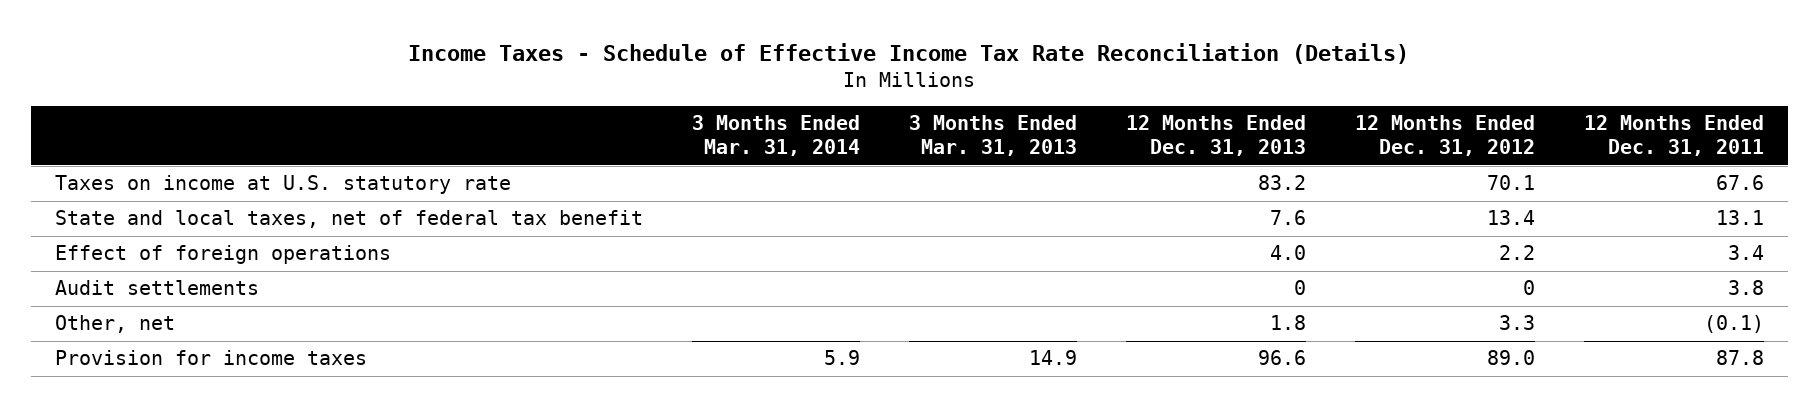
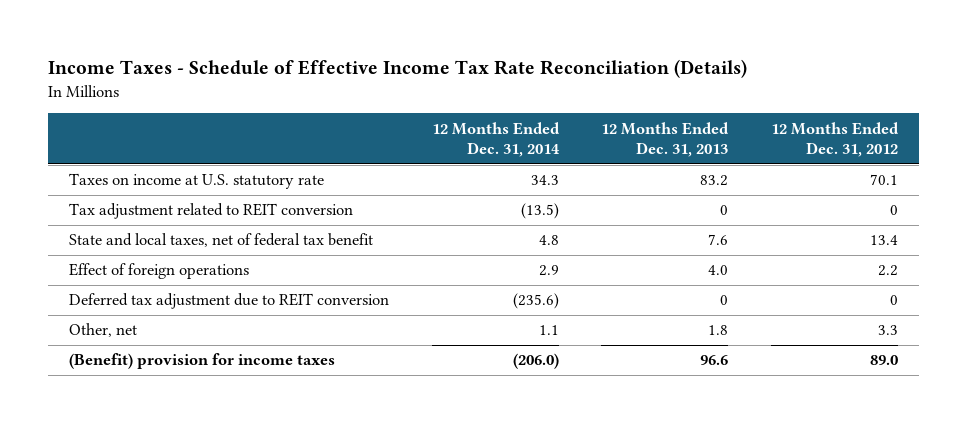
[692,115,861,157] 3 Months Ended Mar. 31, 2014 -> none
[908,115,1077,157] 3 Months Ended Mar. 31, 2013 -> none
[1583,115,1764,157] 12 Months Ended Dec. 31, 2011 -> none
none -> [431,121,560,158] 12 Months Ended Dec. 31, 2014
none -> [69,203,354,220] Tax adjustment related to REIT conversion
[55,280,260,296] Audit settlements -> none
none -> [69,293,390,310] Deferred tax adjustment due to REIT conversion
[55,350,368,366] Provision for income taxes -> [69,353,336,370] (Benefit) provision for income taxes

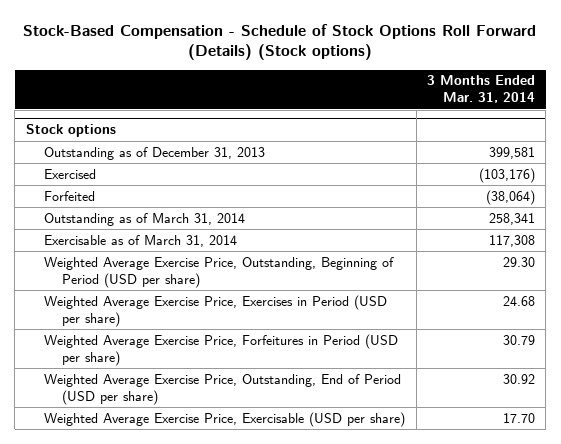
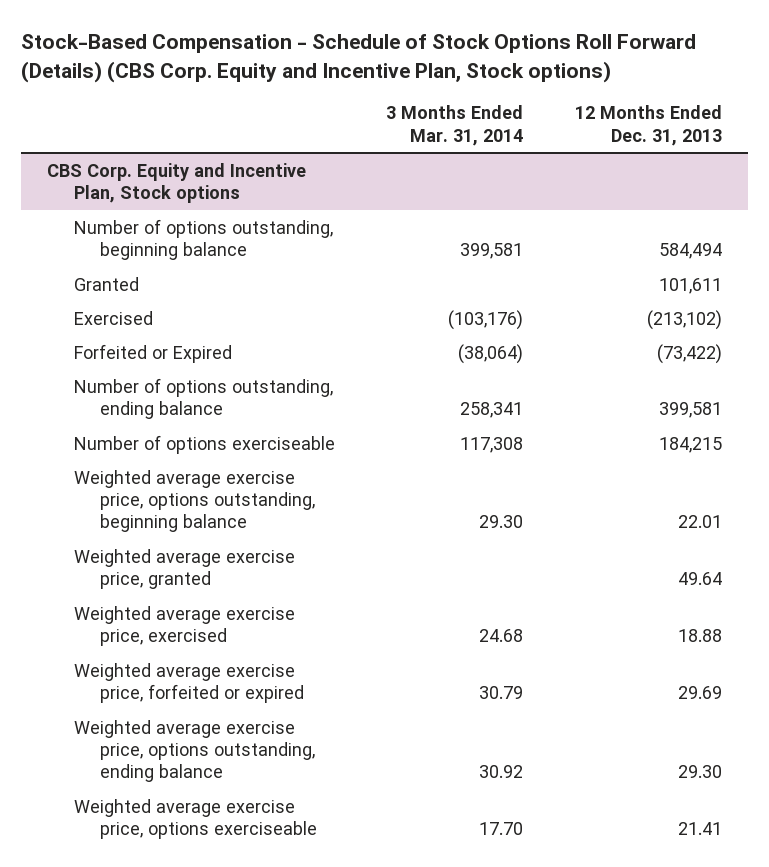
[23,23,537,61] Stock-Based Compensation - Schedule of Stock Options Roll Forward (Details) (Stock options) -> [20,34,696,83] Stock-Based Compensation - Schedule of Stock Options Roll Forward (Details) (CBS Corp. Equity and Incentive Plan, Stock options)
none -> [575,105,723,146] 12 Months Ended Dec. 31, 2013
[25,124,116,138] Stock options -> none
none -> [46,162,306,203] CBS Corp. Equity and Incentive Plan, Stock options
[44,146,266,160] Outstanding as of December 31, 2013 -> [73,218,333,260] Number of options outstanding, beginning balance
none -> [73,276,139,291] Granted
[44,190,96,201] Forfeited -> [73,343,232,363] Forfeited or Expired
[44,212,246,226] Outstanding as of March 31, 2014 -> [73,377,333,419] Number of options outstanding, ending balance
[44,234,238,247] Exercisable as of March 31, 2014 -> [73,434,335,454] Number of options exerciseable
[44,256,395,288] Weighted Average Exercise Price, Outstanding, Beginning of Period (USD per share) -> [73,469,316,533] Weighted average exercise price, options outstanding, beginning balance
none -> [73,548,295,589] Weighted average exercise price, granted
[44,294,388,327] Weighted Average Exercise Price, Exercises in Period (USD per share) -> [73,605,295,646] Weighted average exercise price, exercised
[44,333,399,366] Weighted Average Exercise Price, Forfeitures in Period (USD per share) -> [73,662,305,703] Weighted average exercise price, forfeited or expired
[44,373,402,405] Weighted Average Exercise Price, Outstanding, End of Period (USD per share) -> [73,719,316,783] Weighted average exercise price, options outstanding, ending balance
[44,411,406,427] Weighted Average Exercise Price, Exercisable (USD per share) -> [73,798,318,839] Weighted average exercise price, options exerciseable

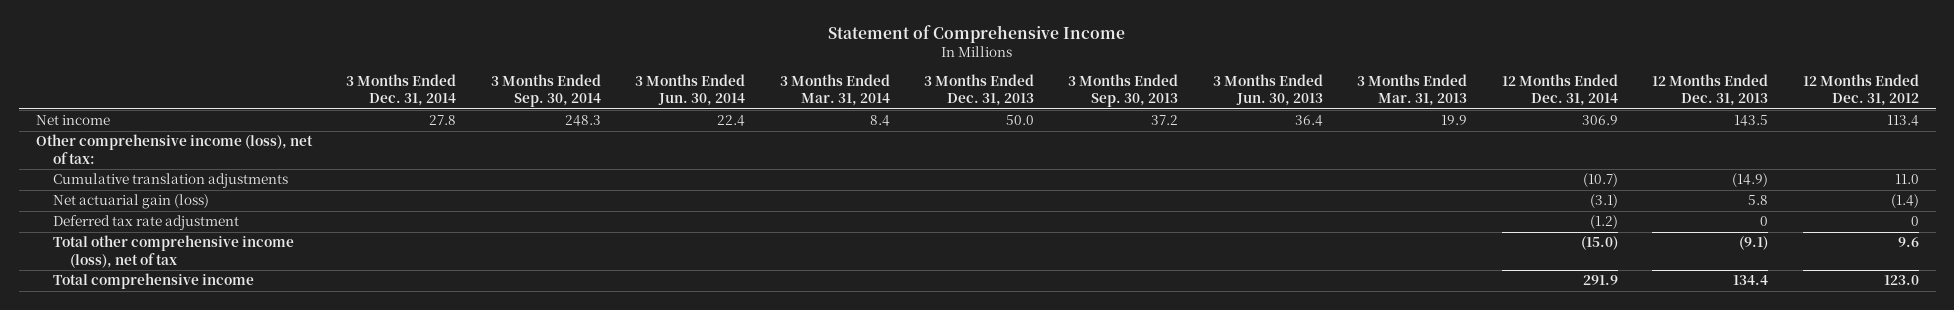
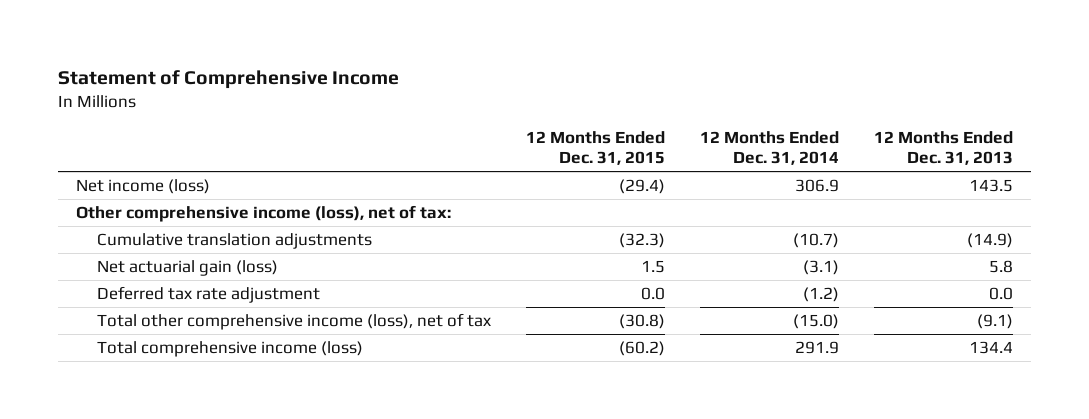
[346,74,457,107] 3 Months Ended Dec. 31, 2014 -> none
[490,74,601,108] 3 Months Ended Sep. 30, 2014 -> none
[635,74,746,107] 3 Months Ended Jun. 30, 2014 -> none
[779,74,890,107] 3 Months Ended Mar. 31, 2014 -> none
[924,74,1035,107] 3 Months Ended Dec. 31, 2013 -> none
[1068,74,1179,108] 3 Months Ended Sep. 30, 2013 -> none
[1212,74,1323,107] 3 Months Ended Jun. 30, 2013 -> none
[1357,74,1468,107] 3 Months Ended Mar. 31, 2013 -> none
[1802,74,1919,107] 12 Months Ended Dec. 31, 2012 -> none
none -> [526,131,666,166] 12 Months Ended Dec. 31, 2015
[35,115,110,126] Net income -> [75,179,210,195] Net income (loss)
[1760,216,1769,227] 0 -> [989,287,1014,301] 0.0
[53,273,255,290] Total comprehensive income -> [97,341,364,358] Total comprehensive income (loss)

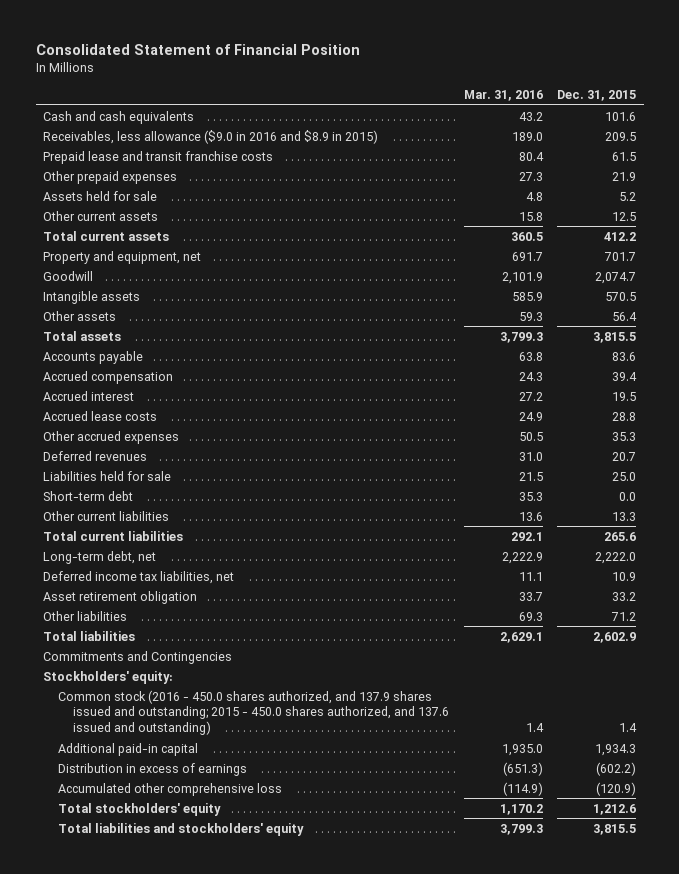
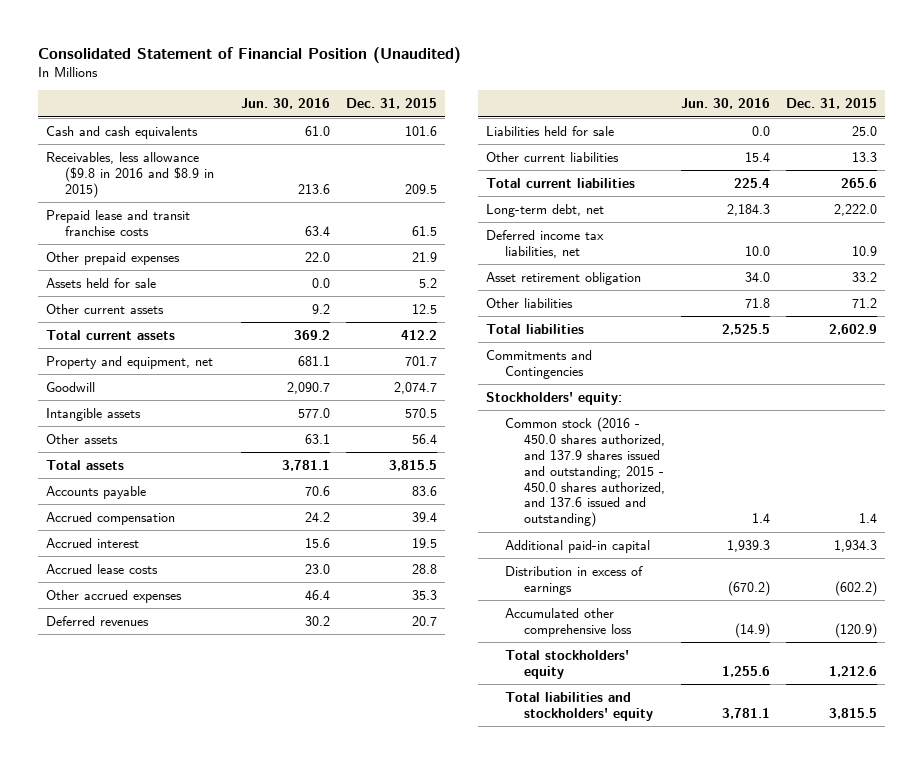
[35,44,360,56] Consolidated Statement of Financial Position -> [38,46,462,63] Consolidated Statement of Financial Position (Unaudited)
[463,89,543,101] Mar. 31, 2016 -> none
none -> [240,98,330,110] Jun. 30, 2016
[42,129,378,144] Receivables, less allowance ($9.0 in 2016 and $8.9 in 2015) -> [46,151,215,198] Receivables, less allowance ($9.8 in 2016 and $8.9 in 2015)
[42,490,133,501] Short-term debt -> none

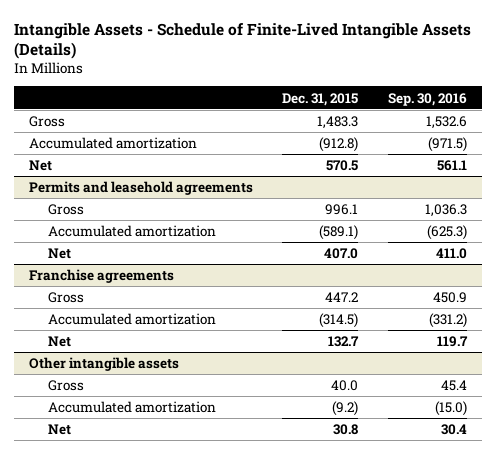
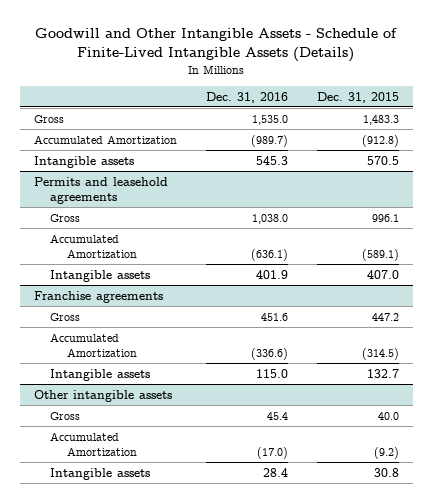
[14,22,472,60] Intangible Assets - Schedule of Finite-Lived Intangible Assets (Details) -> [35,28,398,63] Goodwill and Other Intangible Assets - Schedule of Finite-Lived Intangible Assets (Details)
[388,92,468,106] Sep. 30, 2016 -> none
none -> [205,91,288,103] Dec. 31, 2016
[28,137,197,150] Accumulated amortization -> [33,134,177,144] Accumulated Amortization
[28,160,52,172] Net -> [33,155,134,168] Intangible assets
[48,225,217,238] Accumulated amortization -> [50,233,137,258] Accumulated Amortization
[48,248,72,260] Net -> [50,269,151,282] Intangible assets
[48,313,217,326] Accumulated amortization -> [50,332,137,357] Accumulated Amortization
[48,336,72,348] Net -> [50,368,151,381] Intangible assets
[48,401,217,414] Accumulated amortization -> [50,431,137,456] Accumulated Amortization
[48,424,72,436] Net -> [50,467,151,480] Intangible assets

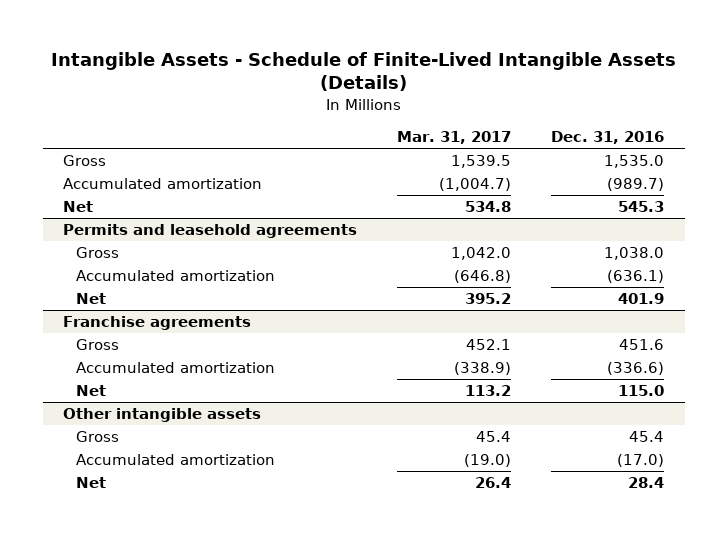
[35,28,398,63] Goodwill and Other Intangible Assets - Schedule of Finite-Lived Intangible Assets (Details) -> [50,52,676,92] Intangible Assets - Schedule of Finite-Lived Intangible Assets (Details)
[316,91,399,103] Dec. 31, 2015 -> none
none -> [397,130,512,144] Mar. 31, 2017
[33,134,177,144] Accumulated Amortization -> [62,178,262,190] Accumulated amortization
[33,155,134,168] Intangible assets -> [62,201,93,213] Net
[50,233,137,258] Accumulated Amortization -> [75,270,275,282] Accumulated amortization
[50,269,151,282] Intangible assets -> [75,293,106,305] Net
[50,332,137,357] Accumulated Amortization -> [75,362,275,374] Accumulated amortization
[50,368,151,381] Intangible assets -> [75,385,106,397] Net
[50,431,137,456] Accumulated Amortization -> [75,454,275,466] Accumulated amortization
[50,467,151,480] Intangible assets -> [75,477,106,489] Net

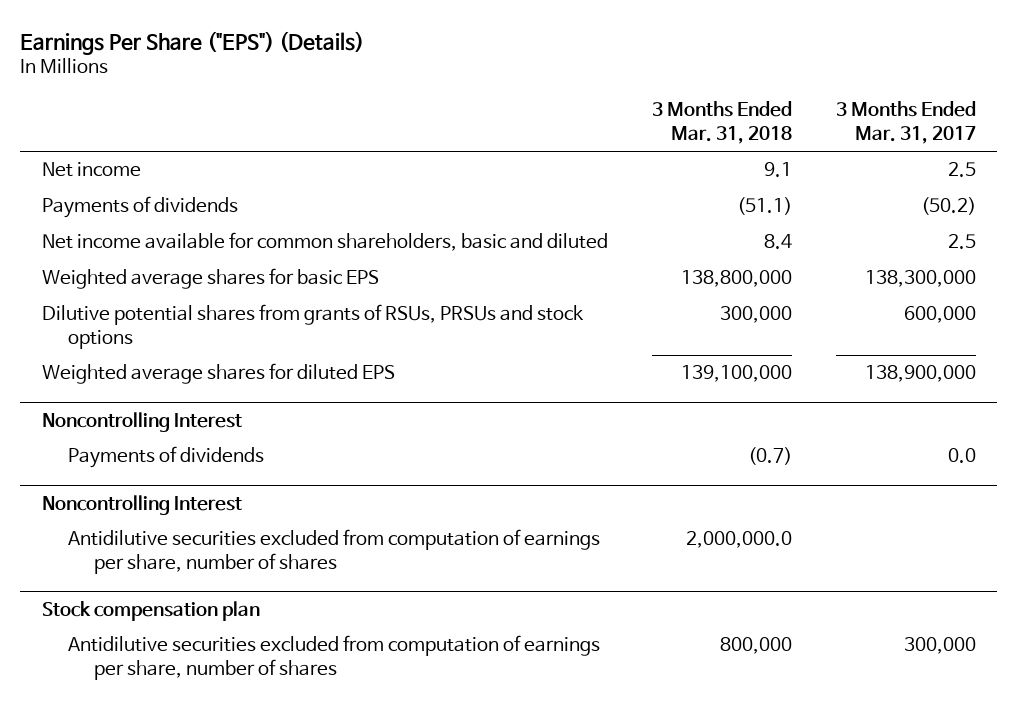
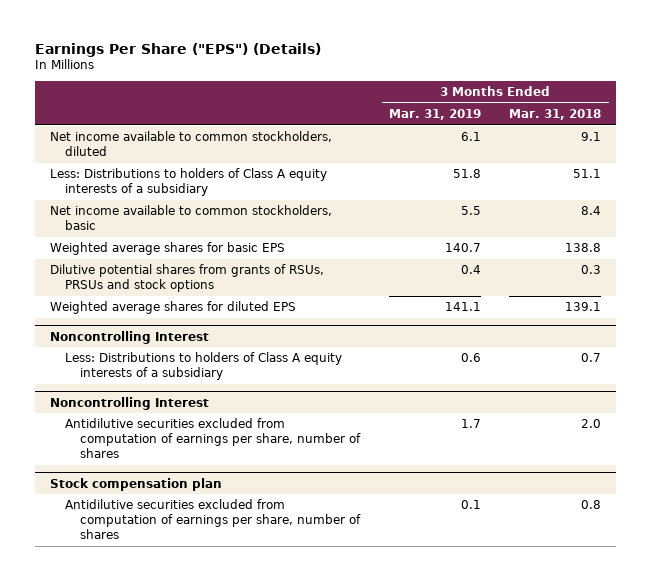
[835,101,976,145] 3 Months Ended Mar. 31, 2017 -> none
none -> [388,108,481,120] Mar. 31, 2019
[42,162,142,178] Net income -> none
[42,196,239,219] Payments of dividends -> none
[42,232,609,252] Net income available for common shareholders, basic and diluted -> none
none -> [49,131,332,157] Net income available to common stockholders, diluted
none -> [49,168,327,197] Less: Distributions to holders of Class A equity interests of a subsidiary
none -> [49,205,332,231] Net income available to common stockholders, basic
[680,270,792,288] 138,800,000 -> [565,243,602,253] 138.8
[719,306,792,324] 300,000 -> [581,265,602,275] 0.3
[680,365,792,383] 139,100,000 -> [565,302,602,312] 139.1
[67,446,264,469] Payments of dividends -> none
none -> [65,352,343,381] Less: Distributions to holders of Class A equity interests of a subsidiary
[685,531,792,549] 2,000,000.0 -> [581,419,602,429] 2.0
[719,637,792,655] 800,000 -> [581,500,602,510] 0.8

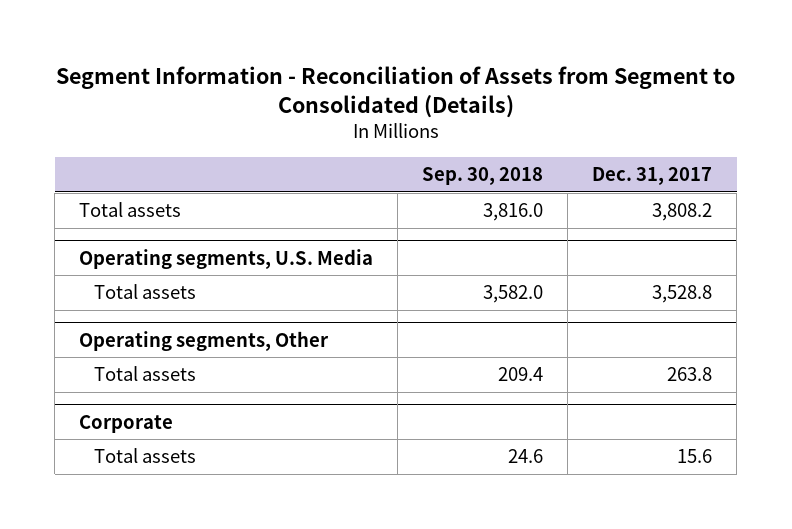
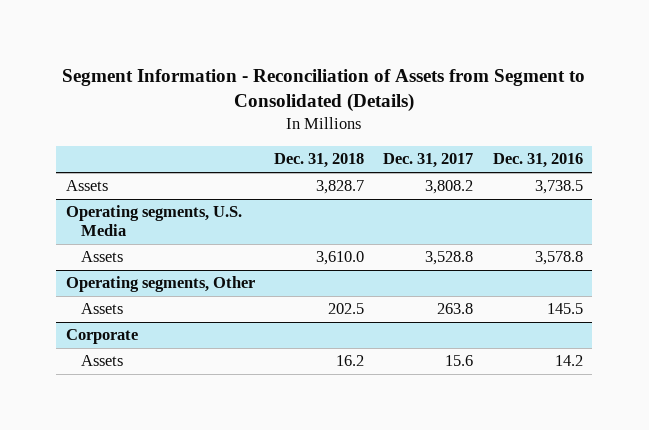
[422,167,544,186] Sep. 30, 2018 -> none
none -> [274,153,365,169] Dec. 31, 2018
none -> [492,153,583,169] Dec. 31, 2016
[79,202,182,218] Total assets -> [66,180,109,192] Assets
[94,284,197,300] Total assets -> [80,251,123,263] Assets
[94,366,197,382] Total assets -> [80,303,123,315] Assets
[94,448,197,464] Total assets -> [80,355,123,367] Assets

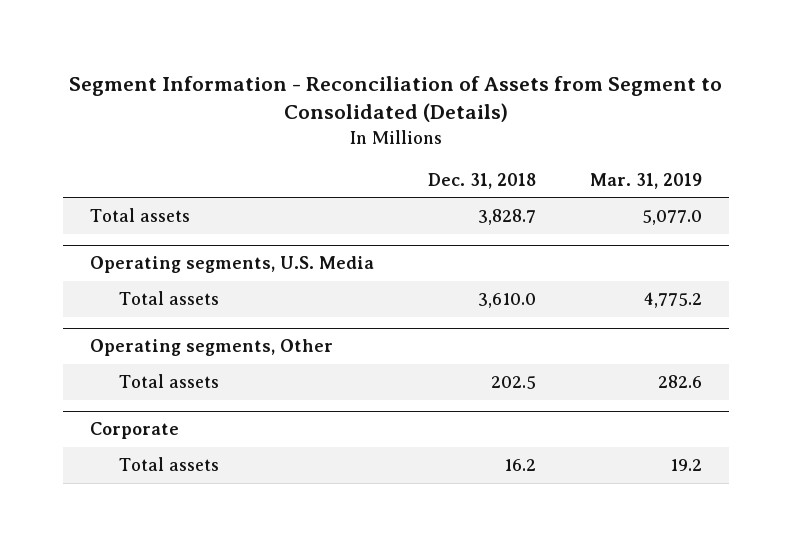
[383,153,474,169] Dec. 31, 2017 -> none
[492,153,583,169] Dec. 31, 2016 -> none
none -> [590,172,703,189] Mar. 31, 2019
[66,180,109,192] Assets -> [89,208,190,223] Total assets
[80,251,123,263] Assets -> [118,291,219,306] Total assets
[80,303,123,315] Assets -> [118,374,219,389] Total assets
[80,355,123,367] Assets -> [118,457,219,472] Total assets

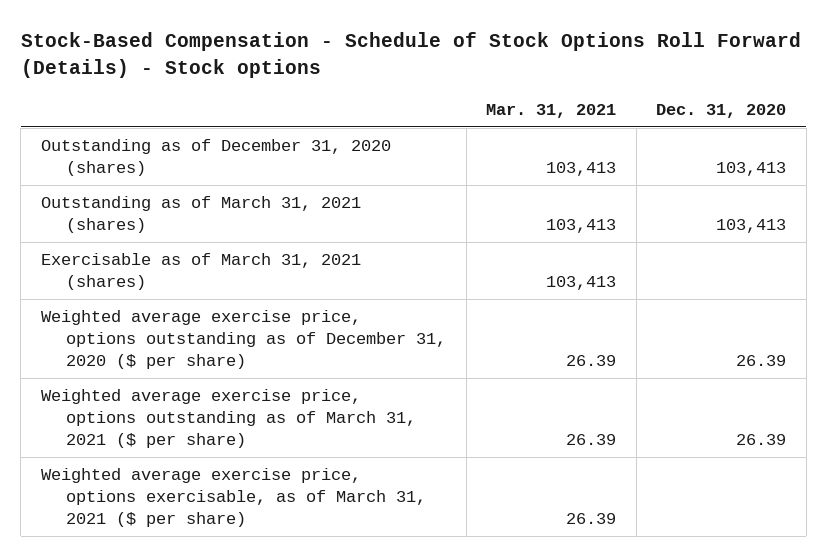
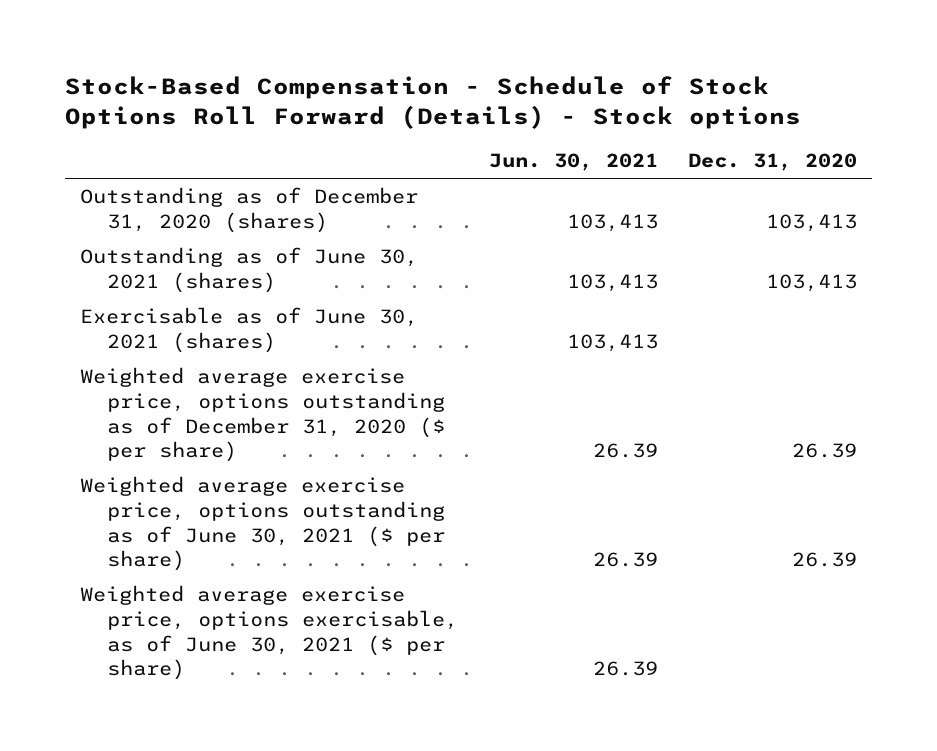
[486,103,617,118] Mar. 31, 2021 -> none
none -> [488,153,658,172] Jun. 30, 2021
[40,196,361,234] Outstanding as of March 31, 2021 (shares) -> [79,247,418,293] Outstanding as of June 30, 2021 (shares)
[40,253,361,291] Exercisable as of March 31, 2021 (shares) -> [79,307,418,353] Exercisable as of June 30, 2021 (shares)
[40,389,417,449] Weighted average exercise price, options outstanding as of March 31, 2021 ($ per share) -> [79,476,446,572] Weighted average exercise price, options outstanding as of June 30, 2021 ($ per share)
[40,468,427,528] Weighted average exercise price, options exercisable, as of March 31, 2021 ($ per share) -> [79,585,459,681] Weighted average exercise price, options exercisable, as of June 30, 2021 ($ per share)

